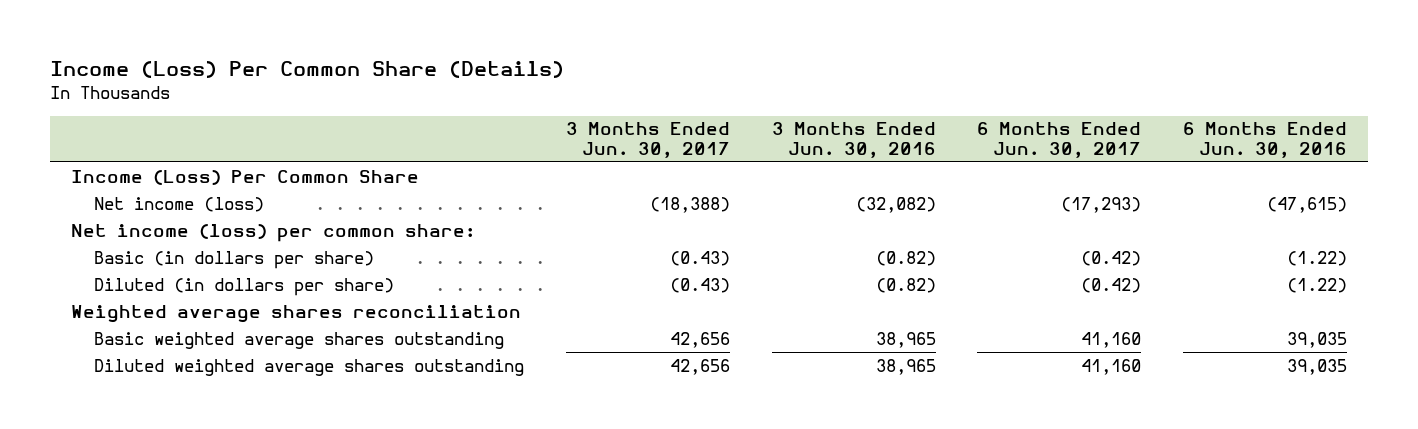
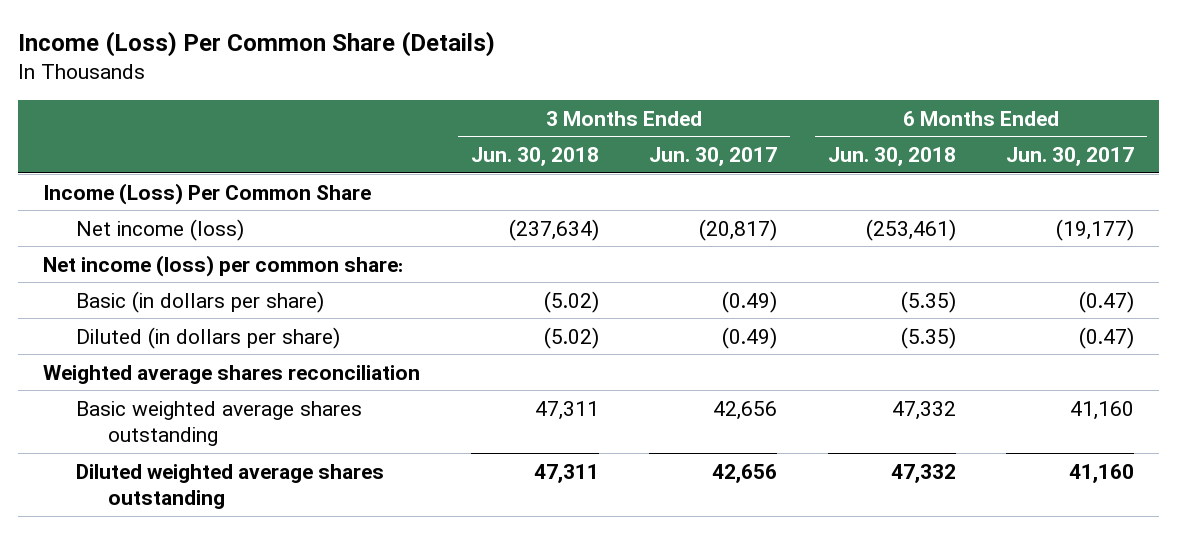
[771,122,936,159] 3 Months Ended Jun. 30, 2016 -> none
[1183,122,1348,159] 6 Months Ended Jun. 30, 2016 -> none
none -> [470,147,599,167] Jun. 30, 2018
none -> [827,147,956,167] Jun. 30, 2018
[649,196,730,213] (18,388) -> [699,218,778,241] (20,817)
[1061,196,1142,213] (17,293) -> [1055,218,1134,241] (19,177)
[669,250,730,266] (0.43) -> [722,290,778,313] (0.49)
[1081,250,1142,266] (0.42) -> [1078,290,1134,313] (0.47)
[669,277,730,293] (0.43) -> [722,326,778,349] (0.49)
[1081,277,1142,293] (0.42) -> [1078,326,1134,349] (0.47)

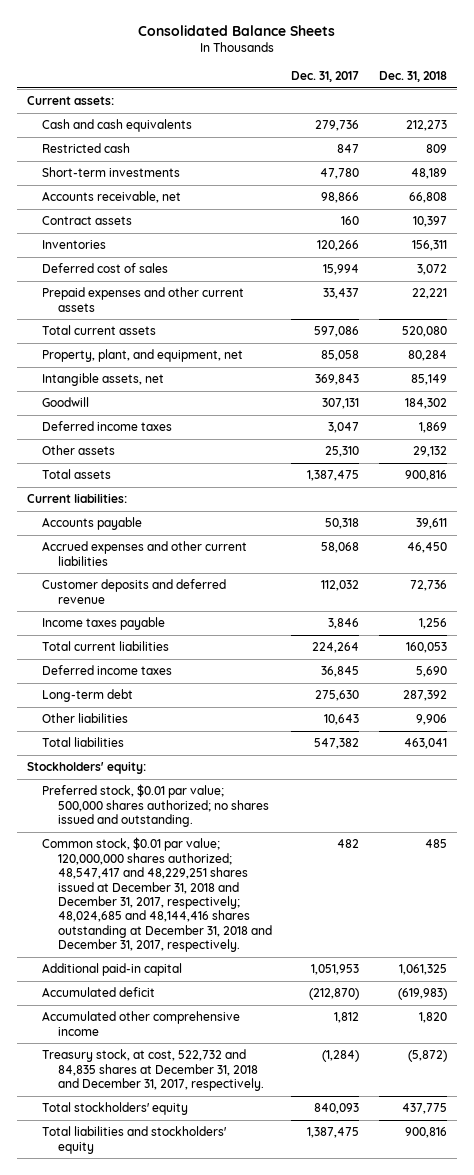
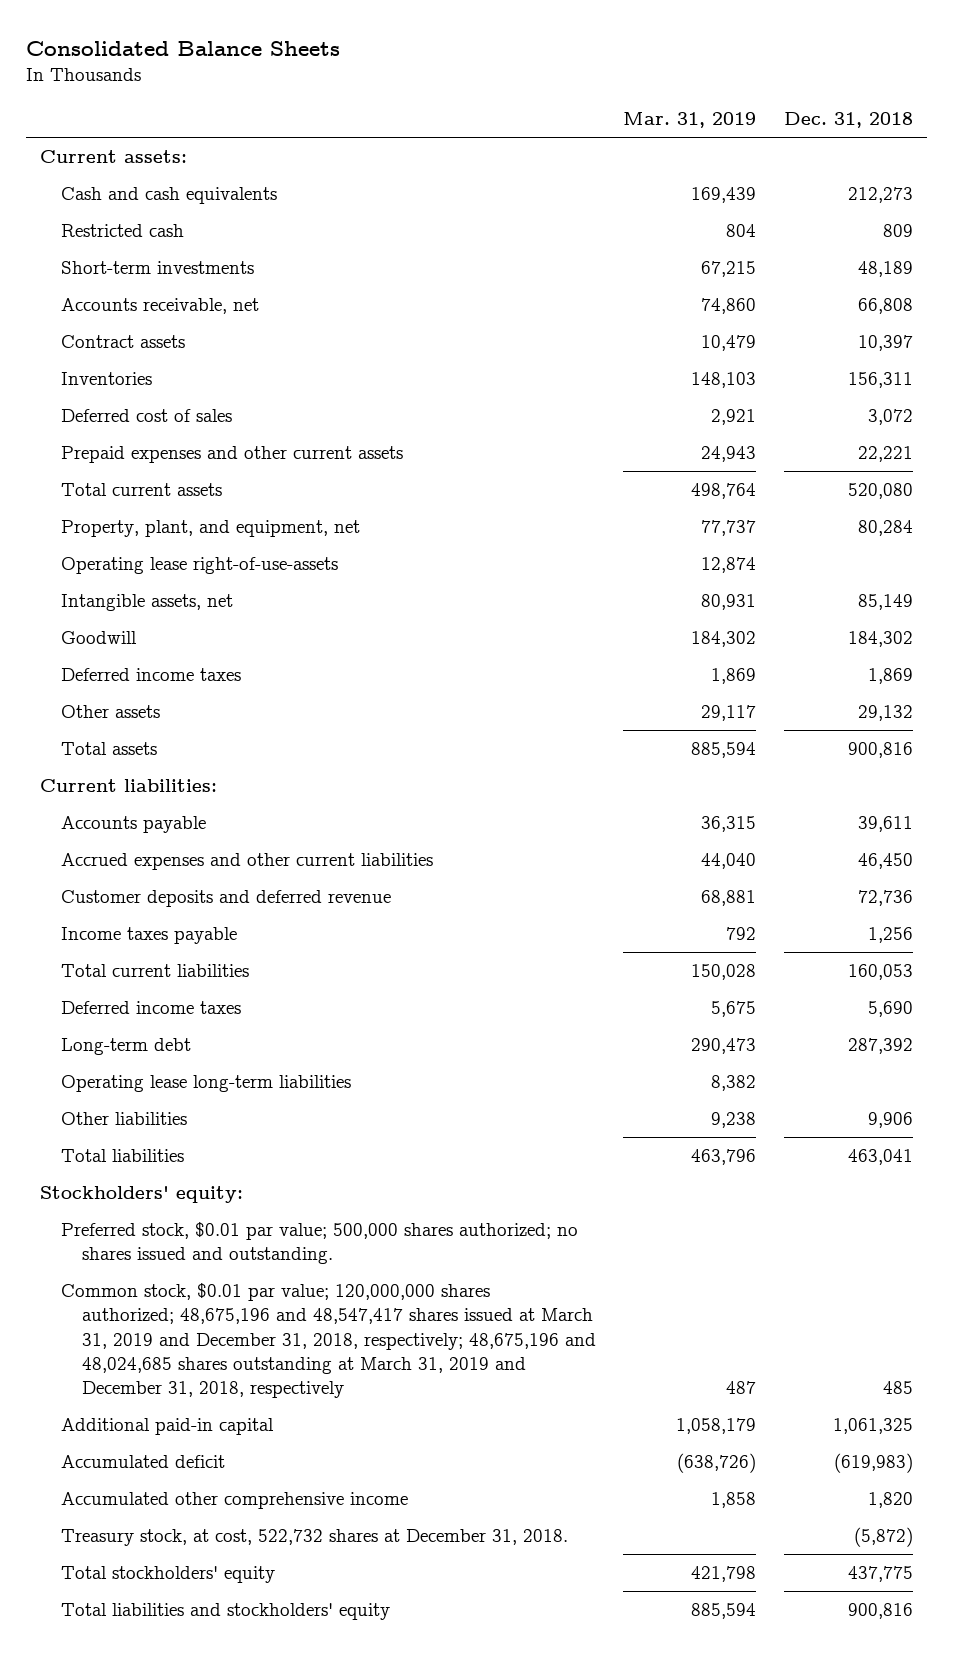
[291,71,360,83] Dec. 31, 2017 -> none
none -> [623,112,757,129] Mar. 31, 2019
none -> [60,556,338,574] Operating lease right-of-use-assets
none -> [60,1074,351,1092] Operating lease long-term liabilities
[42,837,272,953] Common stock, $0.01 par value; 120,000,000 shares authorized; 48,547,417 and 48,229,251 shares issued at December 31, 2018 and December 31, 2017, respectively; 48,024,685 and 48,144,416 shares outstanding at December 31, 2018 and December 31, 2017, respectively. -> [60,1282,596,1399] Common stock, $0.01 par value; 120,000,000 shares authorized; 48,675,196 and 48,547,417 shares issued at March 31, 2019 and December 31, 2018, respectively; 48,675,196 and 48,024,685 shares outstanding at March 31, 2019 and December 31, 2018, respectively
[42,1049,264,1092] Treasury stock, at cost, 522,732 and 84,835 shares at December 31, 2018 and December 31, 2017, respectively. -> [60,1528,568,1546] Treasury stock, at cost, 522,732 shares at December 31, 2018.

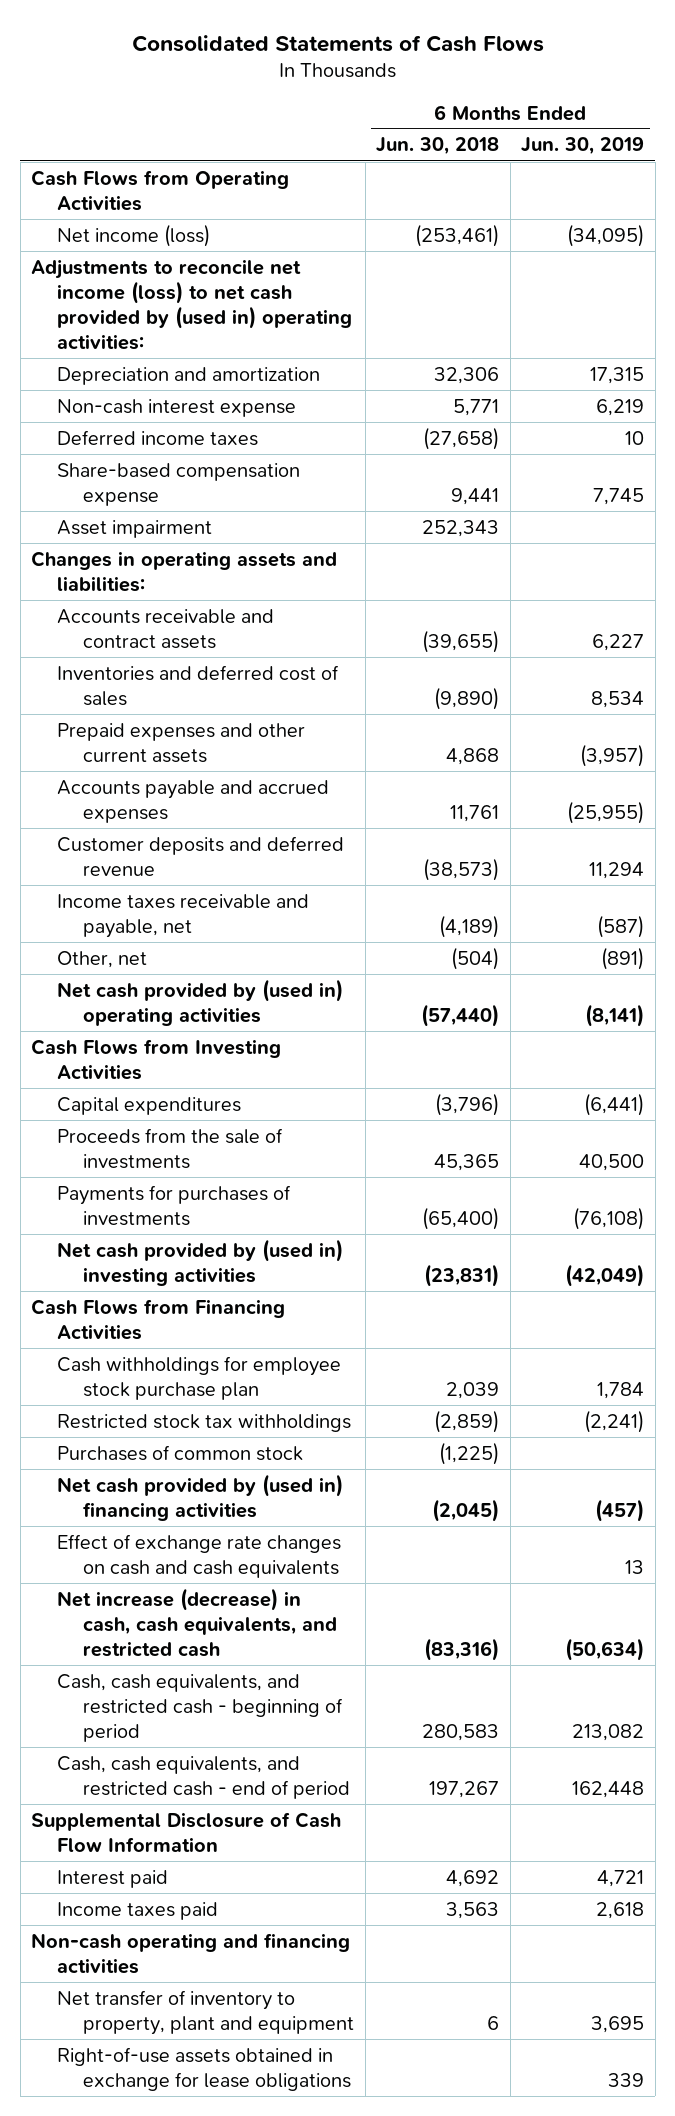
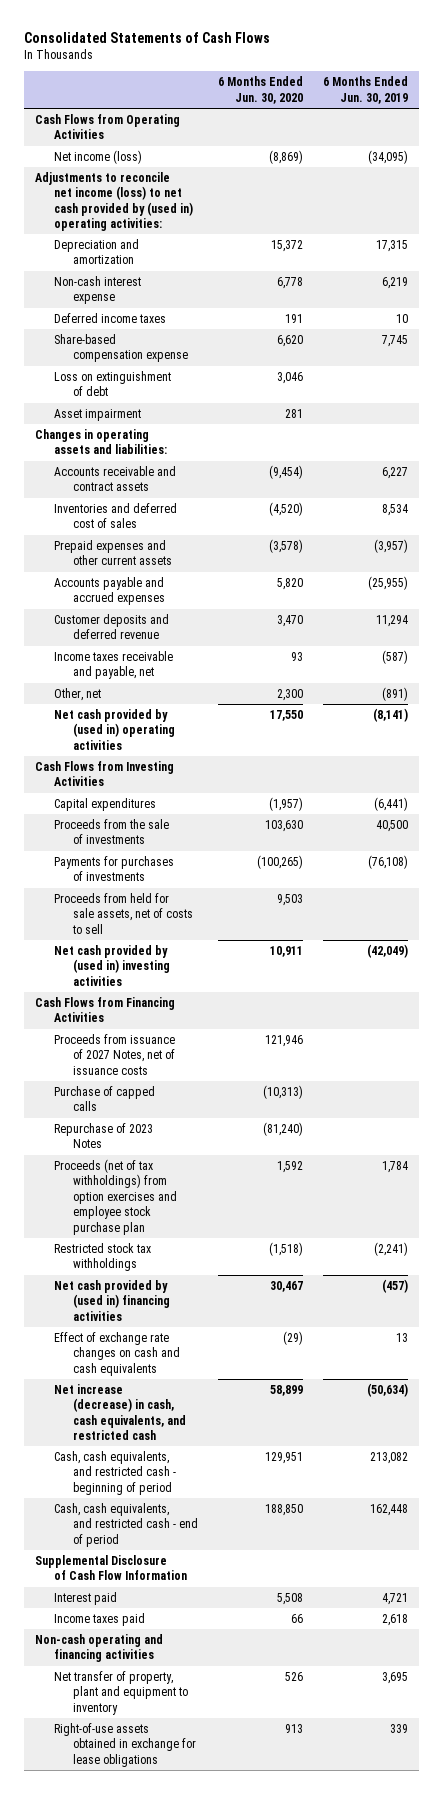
[376,137,500,156] Jun. 30, 2018 -> none
none -> [217,76,303,104] 6 Months Ended Jun. 30, 2020
none -> [53,370,171,397] Loss on extinguishment of debt
none -> [53,892,193,934] Proceeds from held for sale assets, net of costs to sell
none -> [53,1033,175,1075] Proceeds from issuance of 2027 Notes, net of issuance costs
none -> [53,1085,155,1112] Purchase of capped calls
none -> [53,1122,153,1149] Repurchase of 2023 Notes
[57,1355,342,1400] Cash withholdings for employee stock purchase plan -> [53,1158,177,1235] Proceeds (net of tax withholdings) from option exercises and employee stock purchase plan
[57,1444,304,1461] Purchases of common stock -> none
[57,1989,355,2035] Net transfer of inventory to property, plant and equipment -> [53,1670,188,1715] Net transfer of property, plant and equipment to inventory

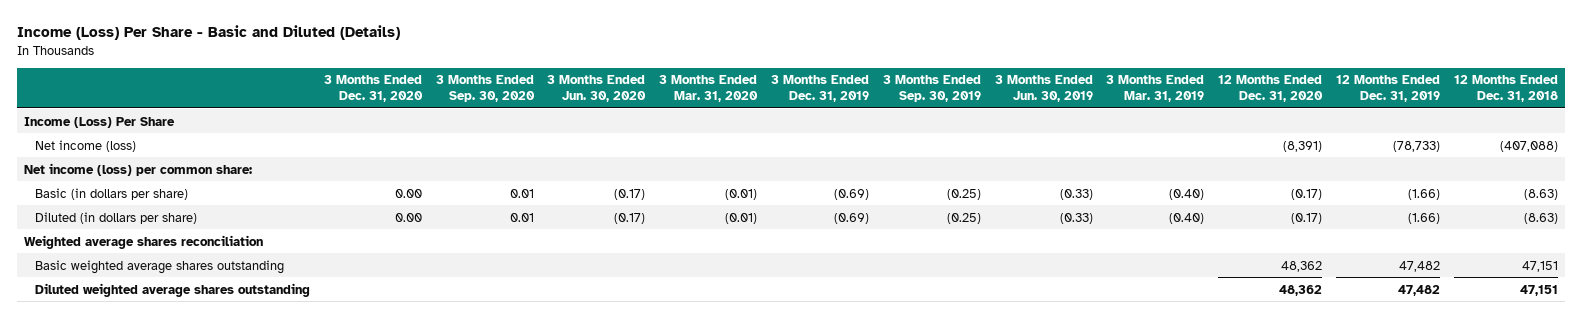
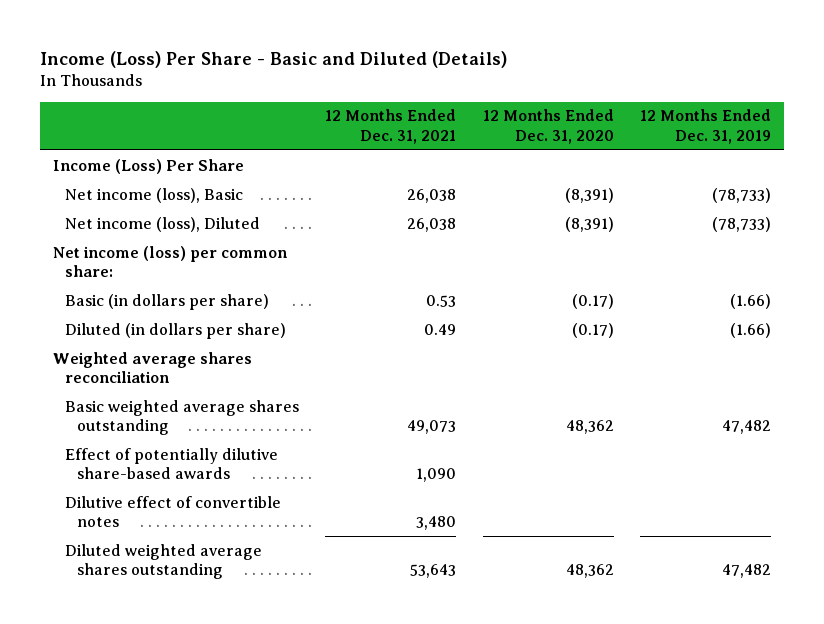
[323,75,423,103] 3 Months Ended Dec. 31, 2020 -> none
[435,75,535,103] 3 Months Ended Sep. 30, 2020 -> none
[547,75,647,103] 3 Months Ended Jun. 30, 2020 -> none
[659,75,759,103] 3 Months Ended Mar. 31, 2020 -> none
[771,75,870,103] 3 Months Ended Dec. 31, 2019 -> none
[882,75,981,103] 3 Months Ended Sep. 30, 2019 -> none
[994,75,1093,103] 3 Months Ended Jun. 30, 2019 -> none
[1106,75,1205,103] 3 Months Ended Mar. 31, 2019 -> none
[1453,75,1558,103] 12 Months Ended Dec. 31, 2018 -> none
none -> [325,109,457,144] 12 Months Ended Dec. 31, 2021
[34,139,136,152] Net income (loss) -> [65,187,244,203] Net income (loss), Basic
none -> [65,216,261,232] Net income (loss), Diluted
none -> [65,447,279,480] Effect of potentially dilutive share-based awards
none -> [65,495,282,528] Dilutive effect of convertible notes

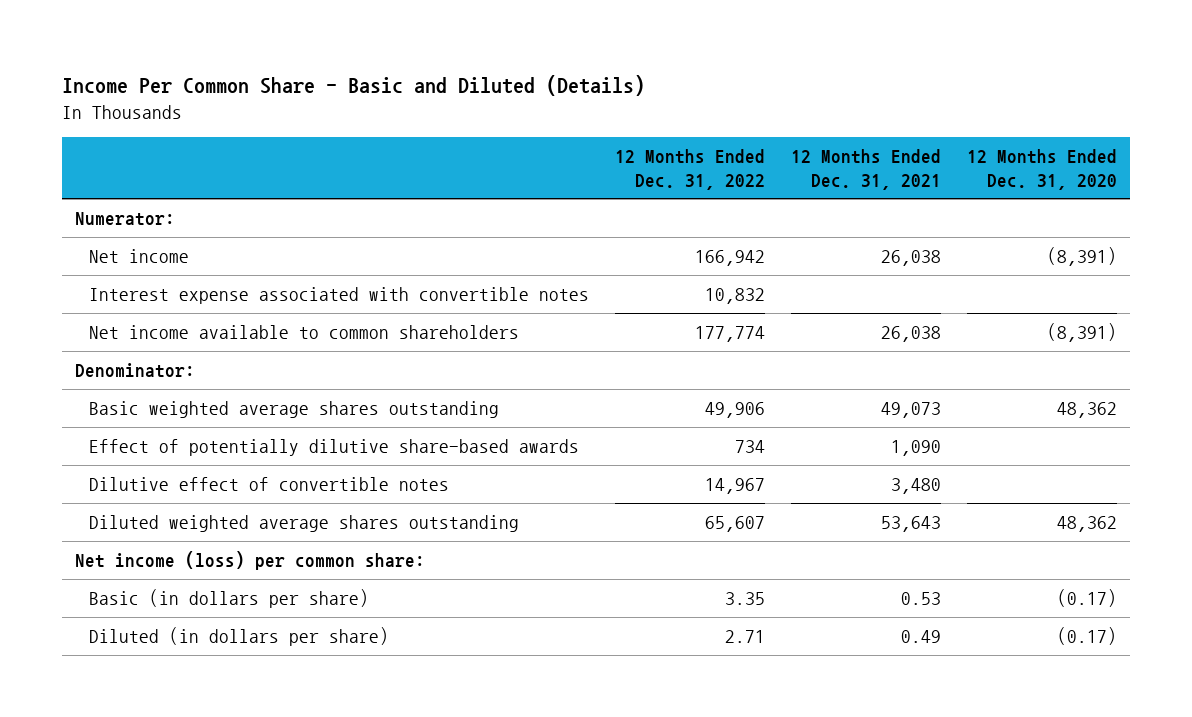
[40,50,508,68] Income (Loss) Per Share - Basic and Diluted (Details) -> [61,74,645,96] Income Per Common Share - Basic and Diluted (Details)
[639,109,771,144] 12 Months Ended Dec. 31, 2019 -> none
none -> [614,149,765,190] 12 Months Ended Dec. 31, 2022
[53,158,245,174] Income (Loss) Per Share -> none
none -> [74,212,175,227] Numerator:
[65,187,244,203] Net income (loss), Basic -> [88,249,189,264] Net income
none -> [88,287,589,305] Interest expense associated with convertible notes
[65,216,261,232] Net income (loss), Diluted -> [88,325,519,340] Net income available to common shareholders
[53,351,253,384] Weighted average shares reconciliation -> [74,363,195,379] Denominator:
[53,245,289,278] Net income (loss) per common share: -> [74,551,425,571] Net income (loss) per common share:
[65,293,270,310] Basic (in dollars per share) -> [88,589,369,609] Basic (in dollars per share)
[65,322,287,339] Diluted (in dollars per share) -> [88,627,389,647] Diluted (in dollars per share)

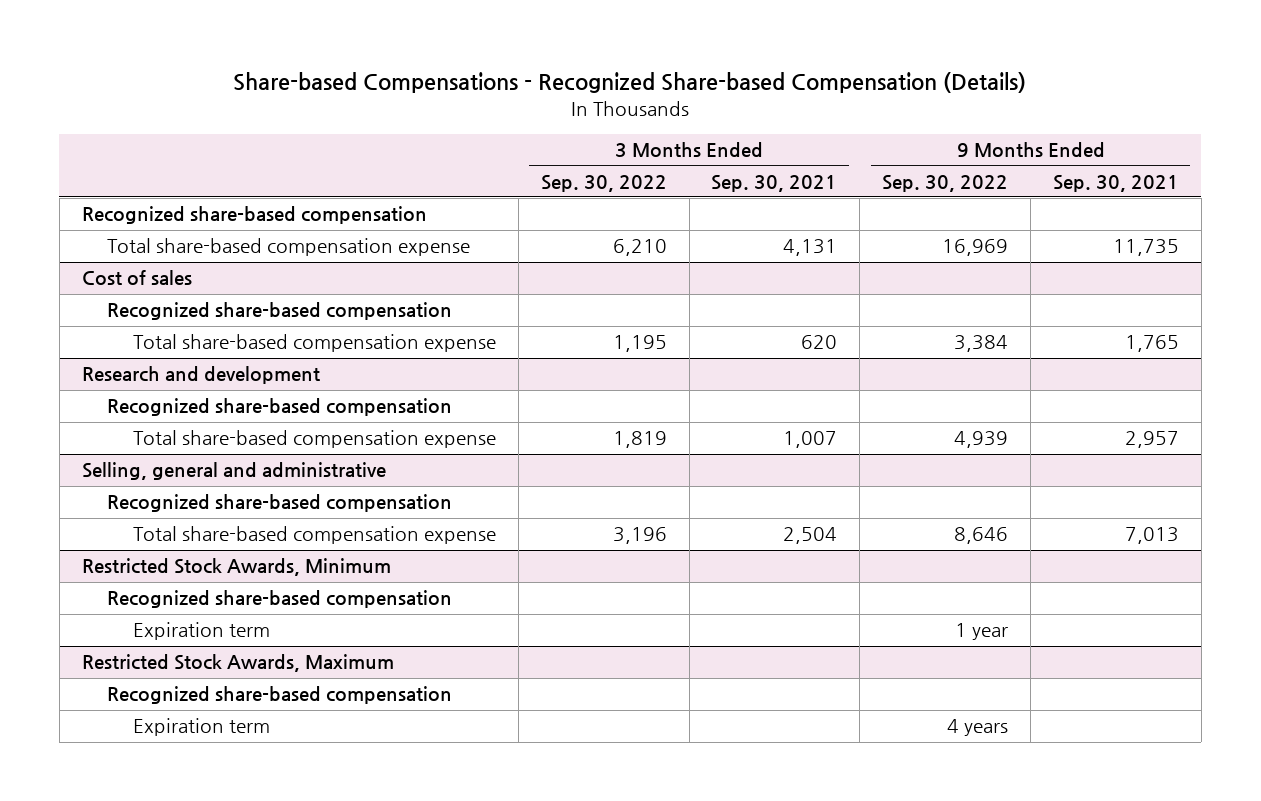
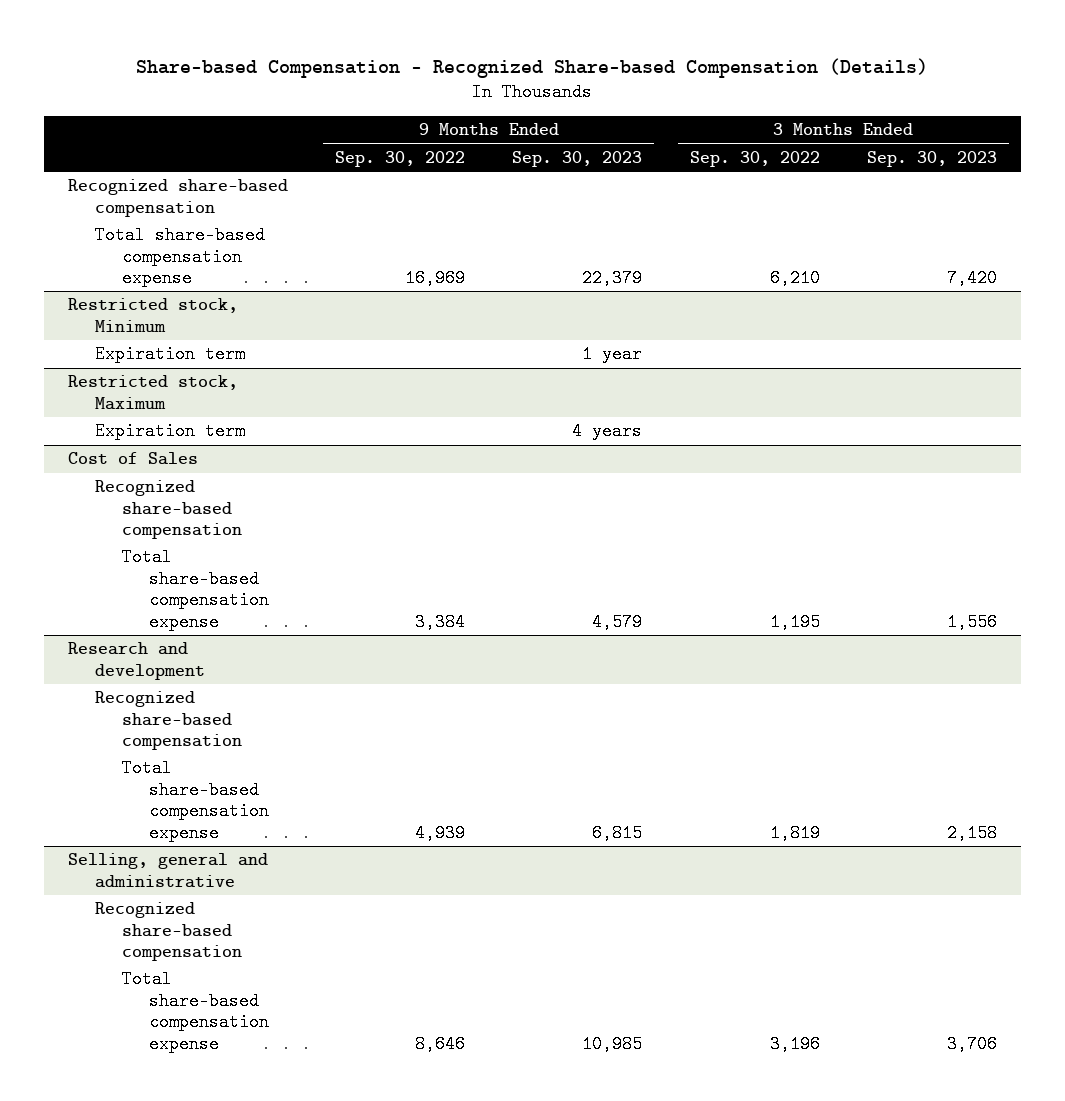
[233,71,1027,93] Share-based Compensations - Recognized Share-based Compensation (Details) -> [136,57,929,78] Share-based Compensation - Recognized Share-based Compensation (Details)
[711,174,838,192] Sep. 30, 2021 -> none
[1053,174,1180,192] Sep. 30, 2021 -> none
none -> [512,150,643,167] Sep. 30, 2023
none -> [867,150,998,167] Sep. 30, 2023
none -> [67,298,238,332] Restricted stock, Minimum
none -> [94,345,245,364] Expiration term
none -> [67,375,238,410] Restricted stock, Maximum
none -> [94,422,245,441] Expiration term
[81,270,192,286] Cost of sales -> [67,452,198,466] Cost of Sales
[81,558,391,577] Restricted Stock Awards, Minimum -> none
[107,590,453,609] Recognized share-based compensation -> none
[132,622,270,641] Expiration term -> none
[81,654,394,673] Restricted Stock Awards, Maximum -> none
[107,686,453,705] Recognized share-based compensation -> none
[132,718,270,737] Expiration term -> none

